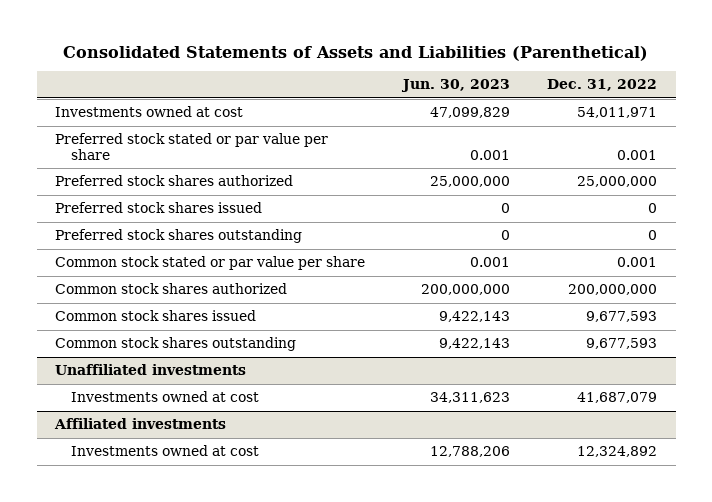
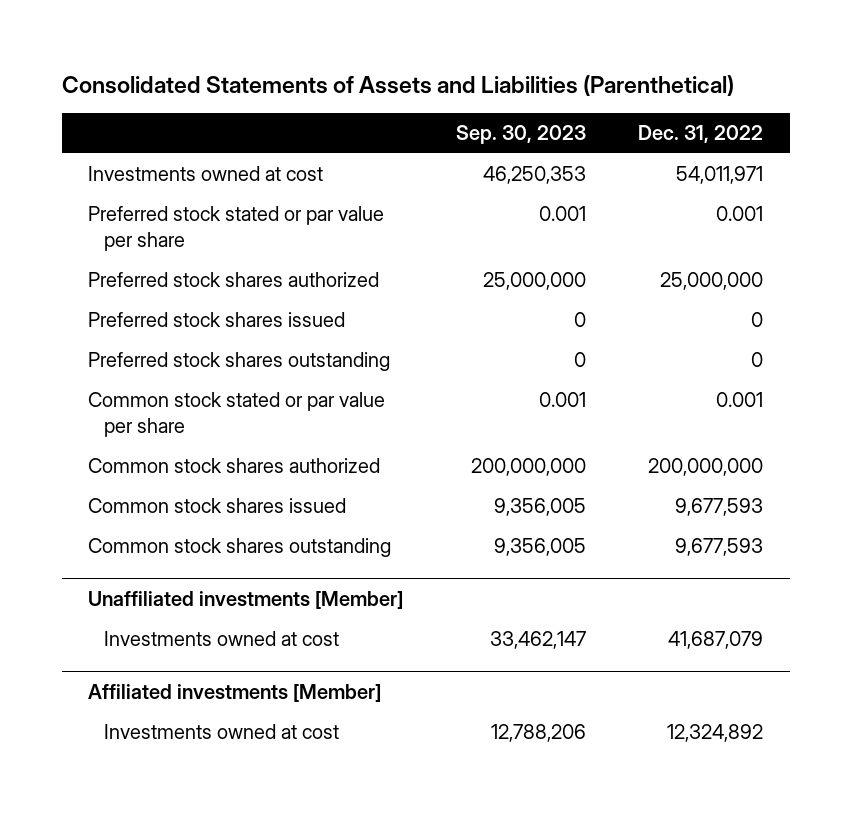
[400,79,510,93] Jun. 30, 2023 -> none
none -> [455,125,586,145] Sep. 30, 2023
[55,364,247,376] Unaffiliated investments -> [88,591,404,610] Unaffiliated investments [Member]
[54,418,227,430] Affiliated investments -> [88,684,382,703] Affiliated investments [Member]

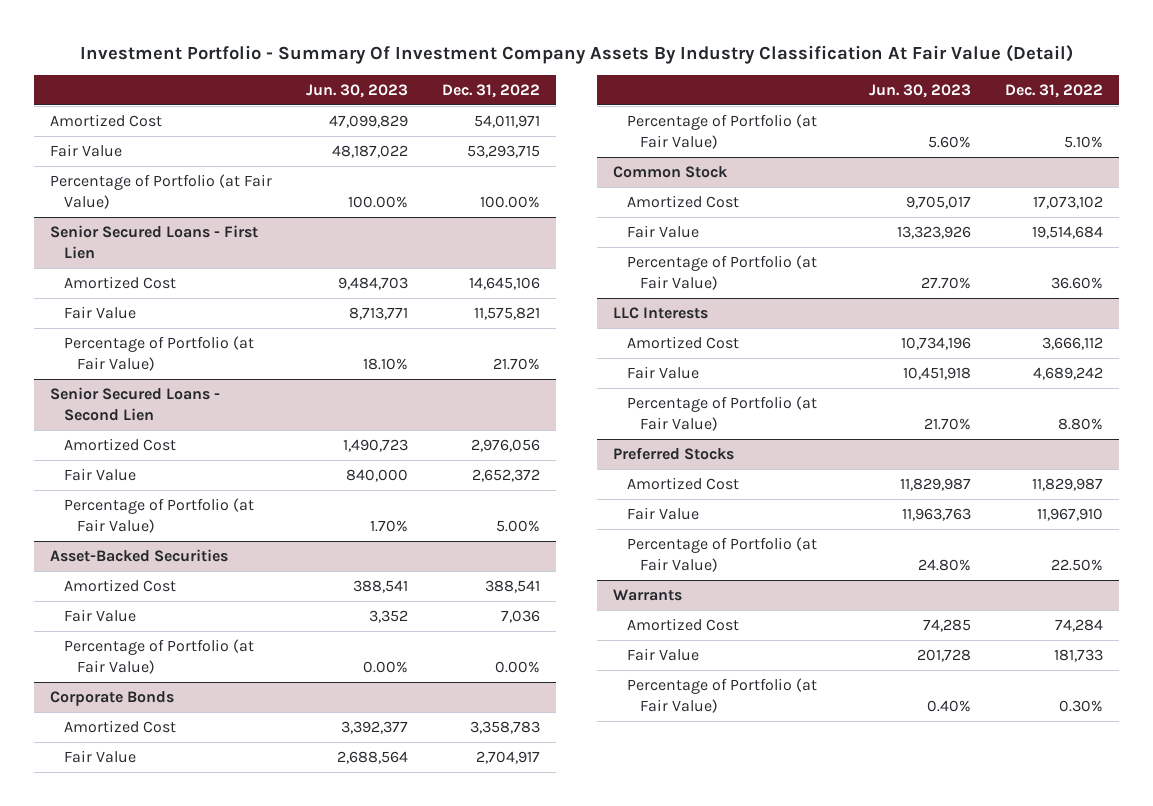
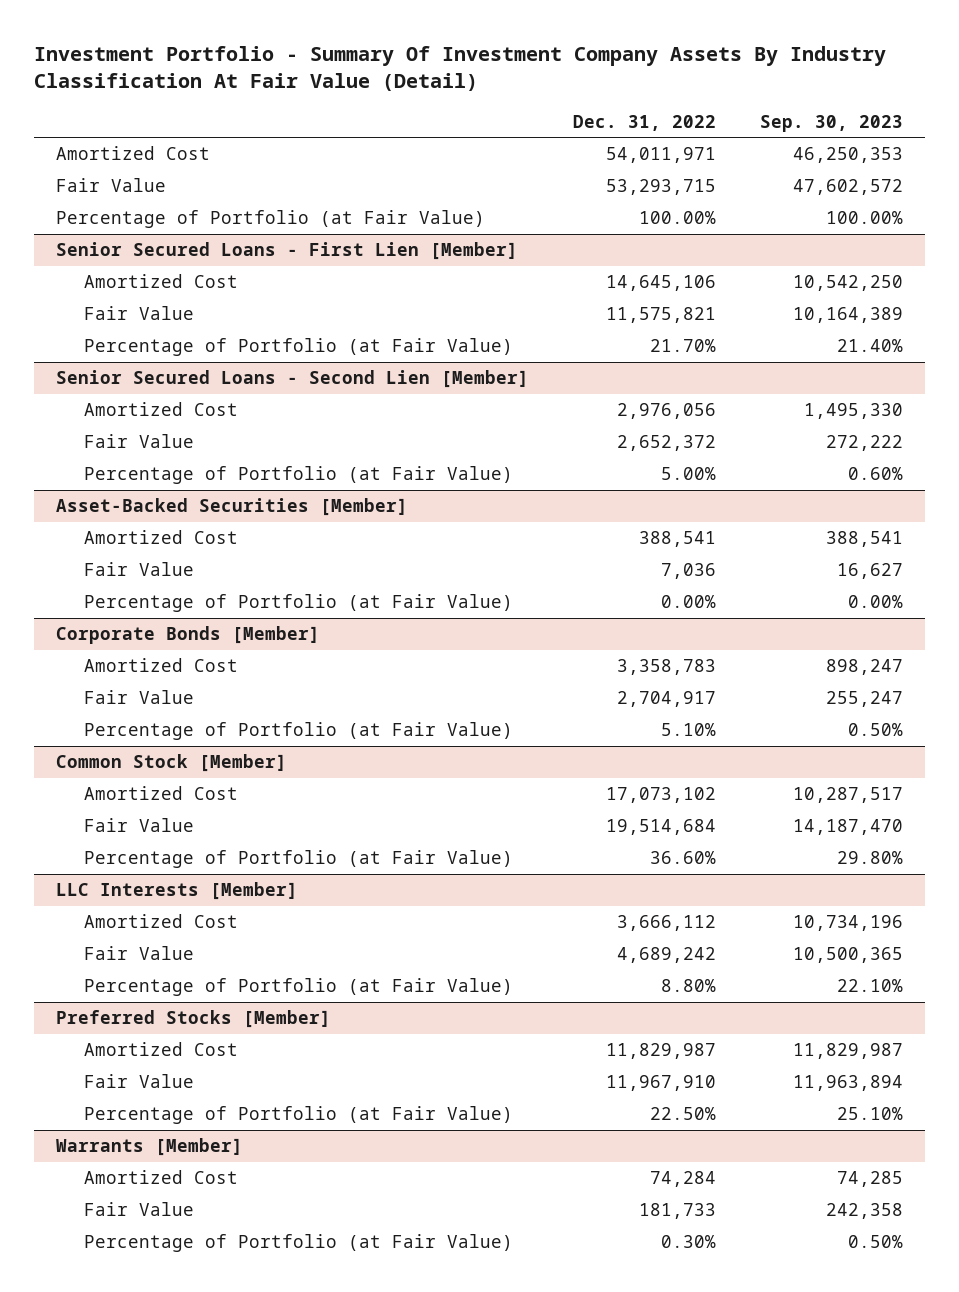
[305,83,408,98] Jun. 30, 2023 -> none
none -> [759,114,903,132] Sep. 30, 2023
[50,225,259,259] Senior Secured Loans - First Lien -> [56,242,519,261] Senior Secured Loans - First Lien [Member]
[50,387,221,421] Senior Secured Loans - Second Lien -> [56,370,530,389] Senior Secured Loans - Second Lien [Member]
[50,549,229,563] Asset-Backed Securities -> [56,498,409,517] Asset-Backed Securities [Member]
[50,691,175,707] Corporate Bonds -> [56,626,321,645] Corporate Bonds [Member]
[613,166,729,179] Common Stock -> [56,754,288,773] Common Stock [Member]
[613,307,709,320] LLC Interests -> [56,882,299,901] LLC Interests [Member]
[613,447,735,461] Preferred Stocks -> [56,1010,332,1029] Preferred Stocks [Member]
[613,589,683,602] Warrants -> [56,1138,244,1157] Warrants [Member]

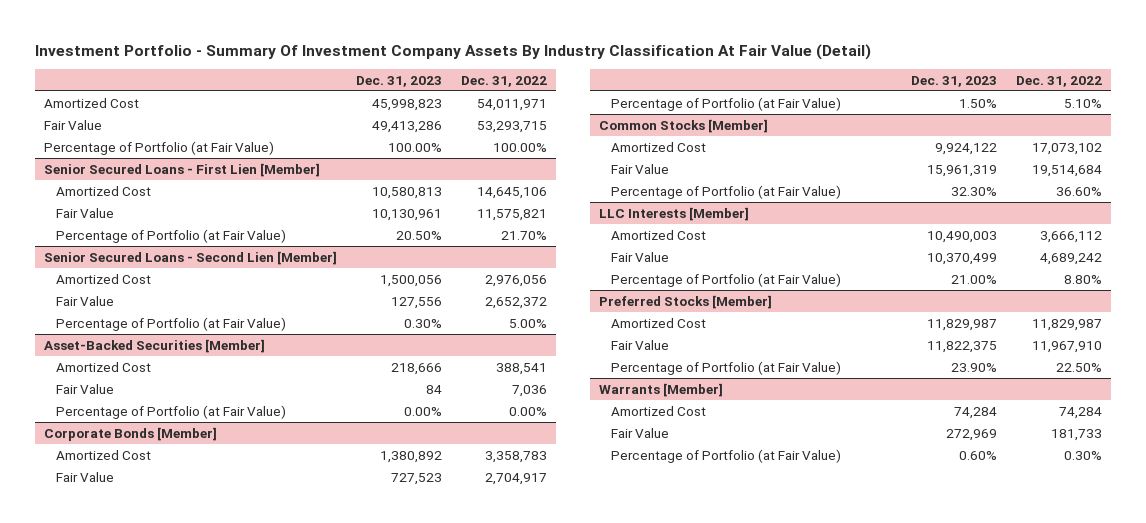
[759,114,903,132] Sep. 30, 2023 -> none
none -> [355,75,442,87] Dec. 31, 2023
[56,754,288,773] Common Stock [Member] -> [599,118,769,133] Common Stocks [Member]

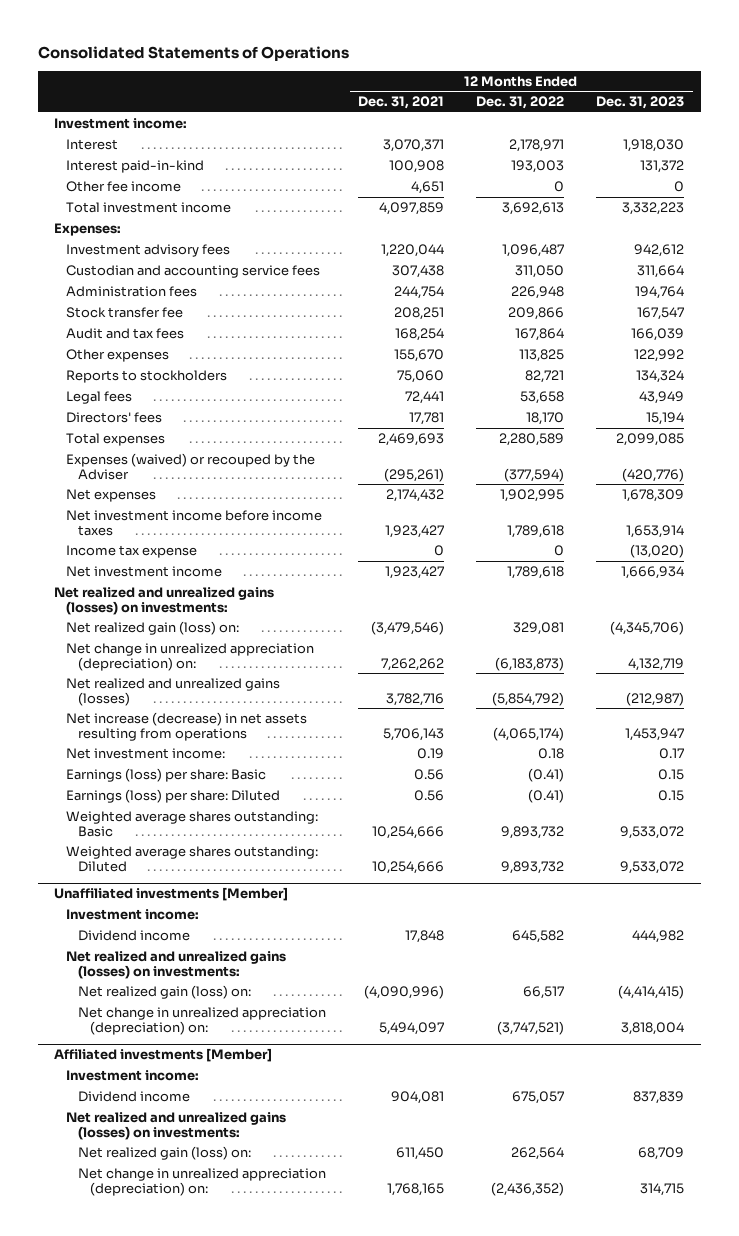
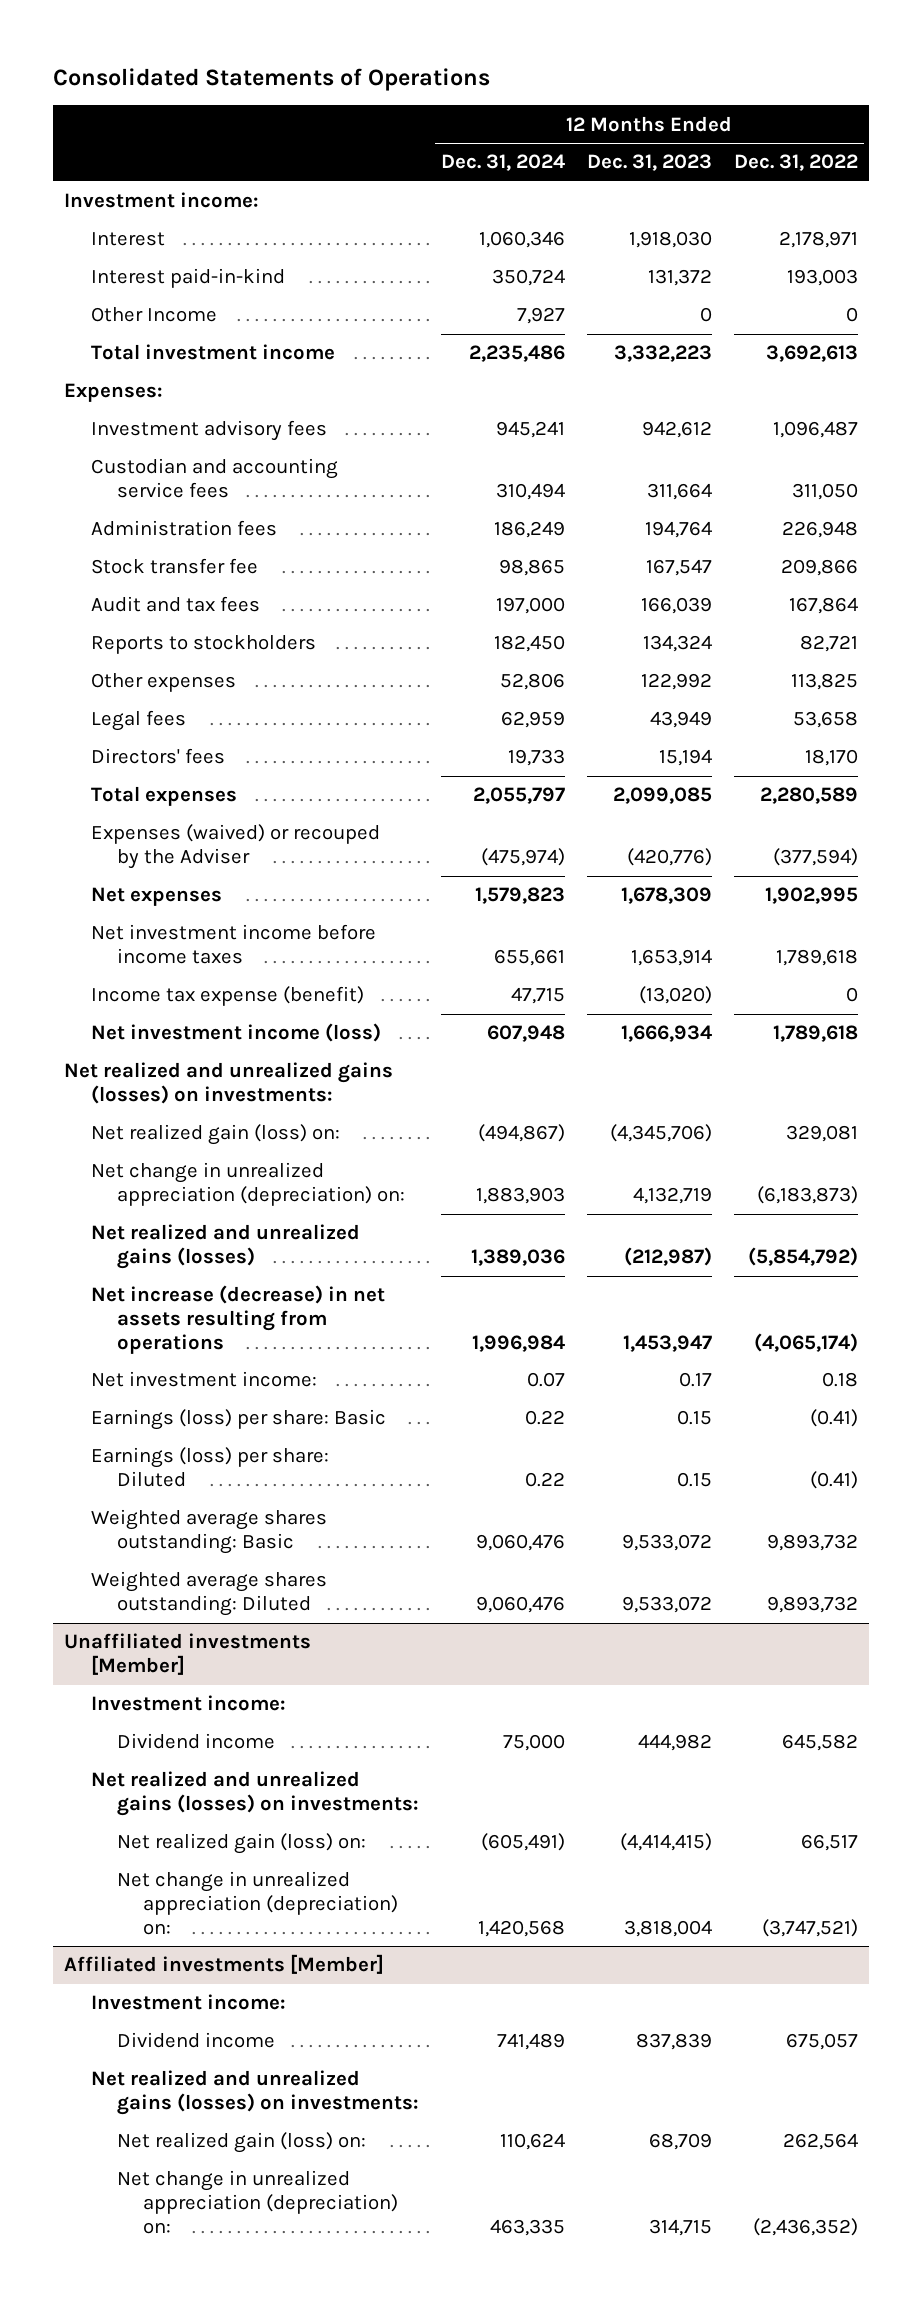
[358,96,445,110] Dec. 31, 2021 -> none
none -> [440,154,565,172] Dec. 31, 2024
[66,180,182,192] Other fee income -> [90,307,217,323] Other Income
[66,348,170,362] Other expenses -> [90,673,236,693] Other expenses
[66,544,198,558] Income tax expense -> [90,986,364,1007] Income tax expense (benefit)
[66,565,223,577] Net investment income -> [90,1023,381,1043] Net investment income (loss)

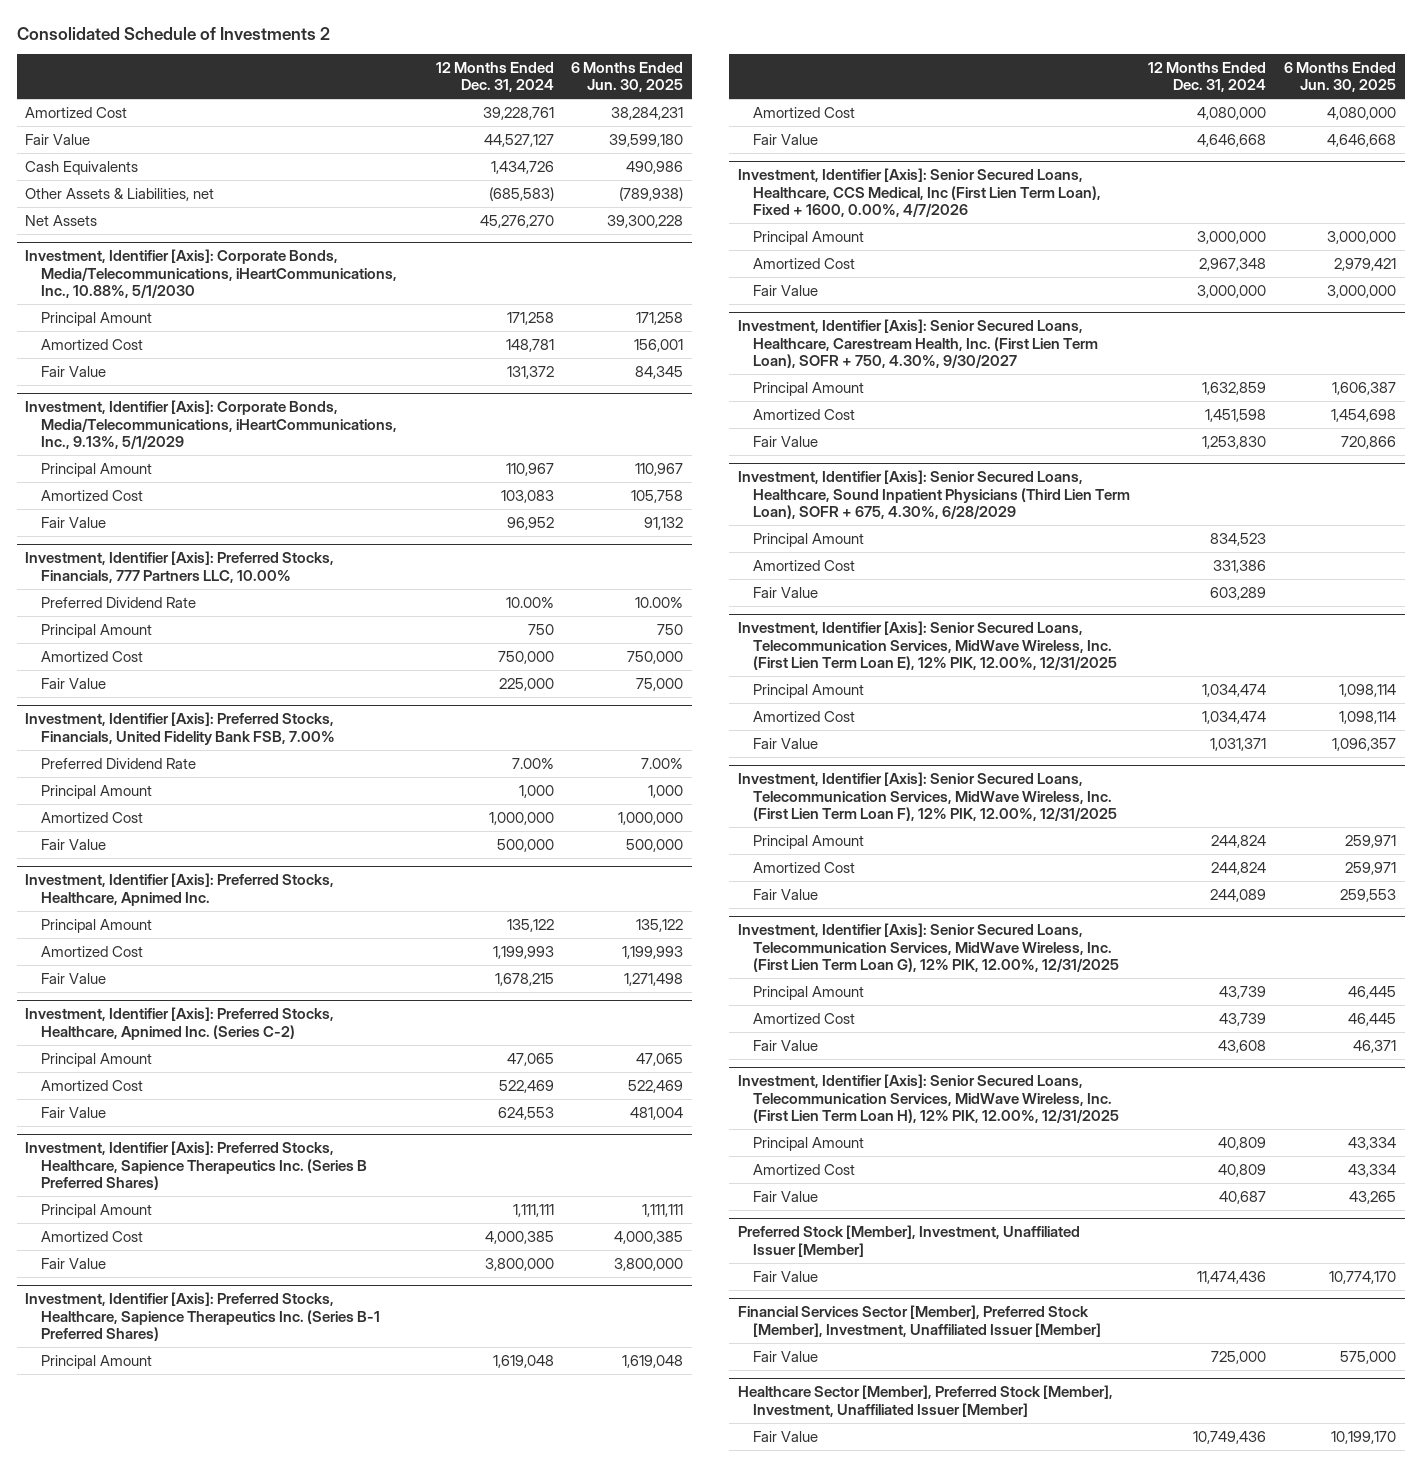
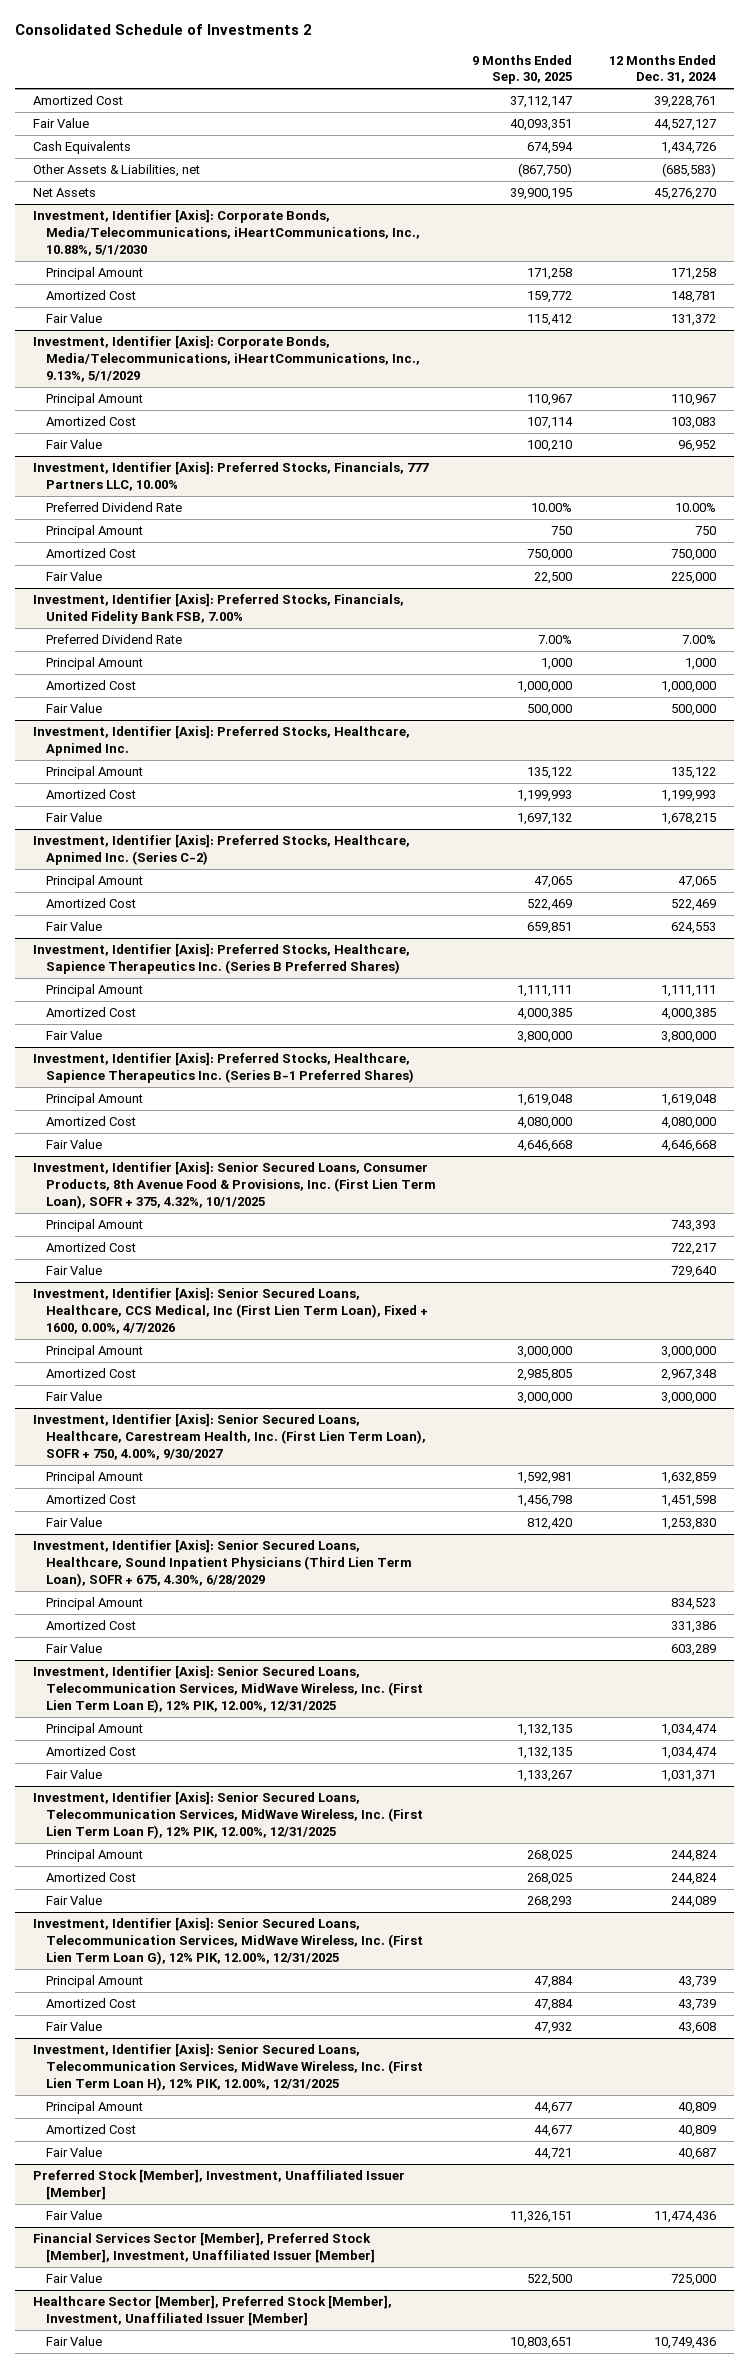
[571,62,684,93] 6 Months Ended Jun. 30, 2025 -> none
none -> [472,54,573,85] 9 Months Ended Sep. 30, 2025
none -> [33,1161,437,1209] Investment, Identifier [Axis]: Senior Secured Loans, Consumer Products, 8th Avenue Food & Provisions, Inc. (First Lien Term Loan), SOFR + 375, 4.32%, 10/1/2025
none -> [46,1219,144,1233] Principal Amount
none -> [46,1242,137,1253] Amortized Cost
none -> [46,1265,103,1276] Fair Value
[738,319,1099,368] Investment, Identifier [Axis]: Senior Secured Loans, Healthcare, Carestream Health, Inc. (First Lien Term Loan), SOFR + 750, 4.30%, 9/30/2027 -> [33,1413,427,1460] Investment, Identifier [Axis]: Senior Secured Loans, Healthcare, Carestream Health, Inc. (First Lien Term Loan), SOFR + 750, 4.00%, 9/30/2027

